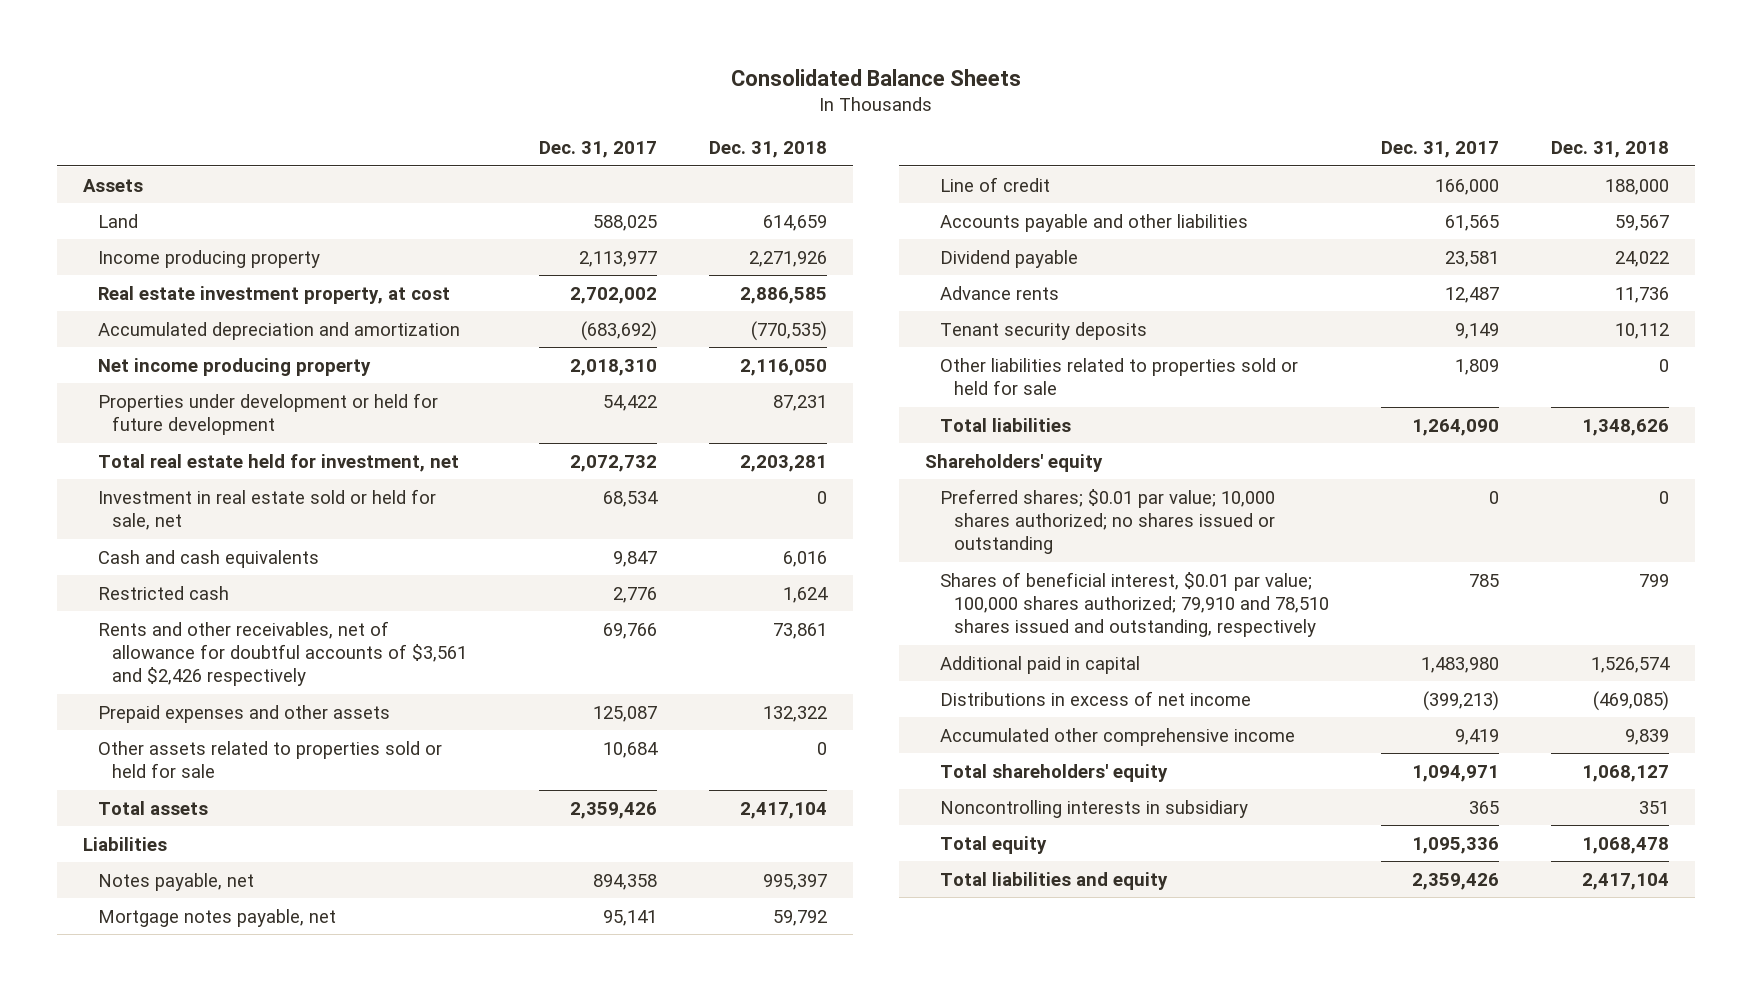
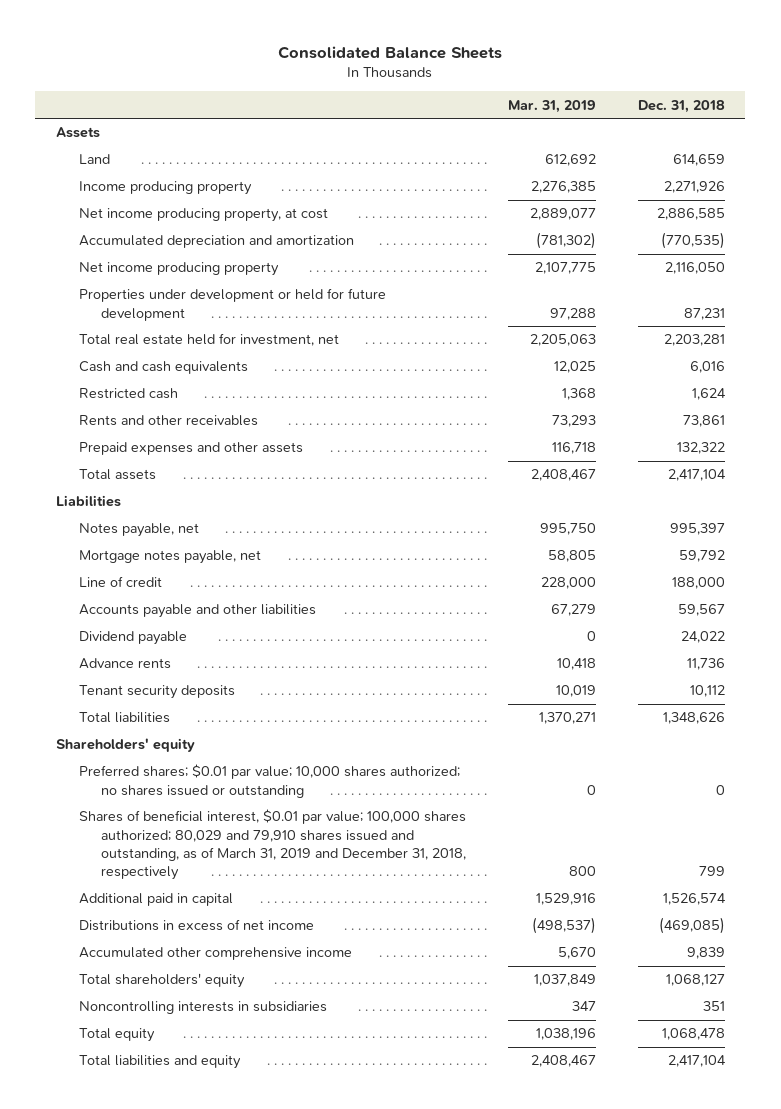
[539,141,658,159] Dec. 31, 2017 -> none
none -> [507,99,596,113] Mar. 31, 2019
[97,285,450,304] Real estate investment property, at cost -> [78,208,328,223] Net income producing property, at cost
[97,488,436,530] Investment in real estate sold or held for sale, net -> none
[97,620,468,687] Rents and other receivables, net of allowance for doubtful accounts of $3,561 and $2,426 respectively -> [78,415,258,427] Rents and other receivables
[97,740,442,778] Other assets related to properties sold or held for sale -> none
[939,357,1298,395] Other liabilities related to properties sold or held for sale -> none
[939,571,1329,638] Shares of beneficial interest, $0.01 par value; 100,000 shares authorized; 79,910 and 78,510 shares issued and outstanding, respectively -> [78,809,467,880] Shares of beneficial interest, $0.01 par value; 100,000 shares authorized; 80,029 and 79,910 shares issued and outstanding, as of March 31, 2019 and December 31, 2018, respectively
[939,799,1248,818] Noncontrolling interests in subsidiary -> [78,1001,327,1015] Noncontrolling interests in subsidiaries

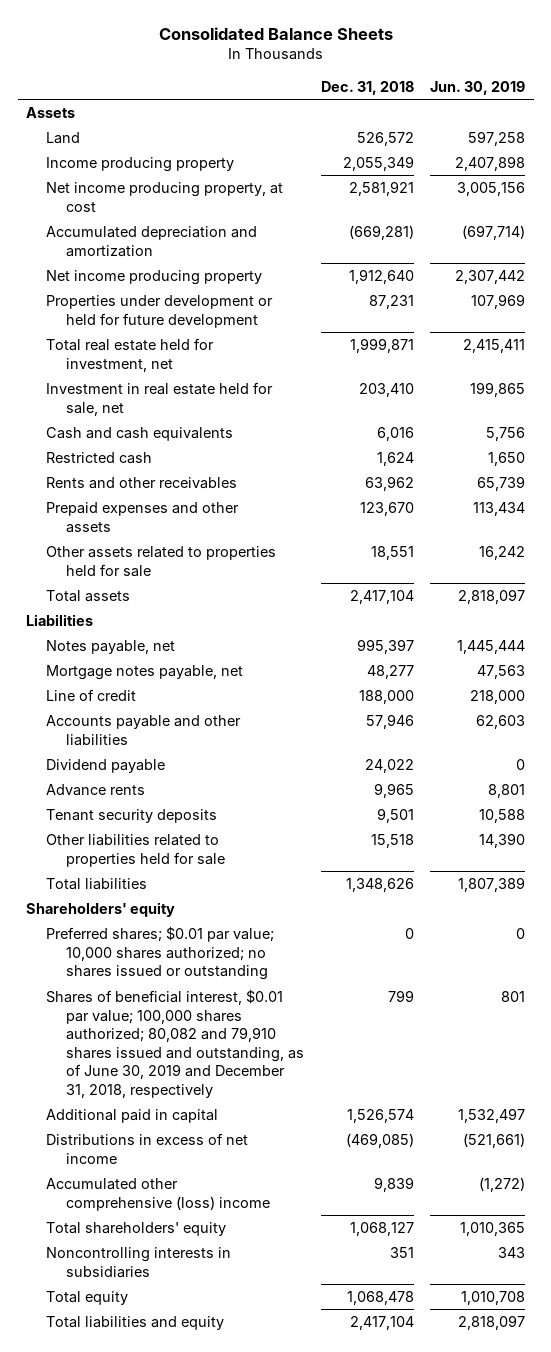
[507,99,596,113] Mar. 31, 2019 -> none
none -> [430,80,526,95] Jun. 30, 2019
[672,154,725,167] 614,659 -> [356,131,414,146] 526,572
[663,181,725,194] 2,271,926 -> [342,155,414,171] 2,055,349
[656,208,725,221] 2,886,585 -> [348,180,414,196] 2,581,921
[660,232,725,250] (770,535) -> [348,224,414,240] (669,281)
[664,262,725,275] 2,116,050 -> [348,268,414,284] 1,912,640
[663,334,725,347] 2,203,281 -> [349,337,414,353] 1,999,871
none -> [46,381,274,416] Investment in real estate held for sale, net
[682,415,725,428] 73,861 -> [364,475,414,491] 63,962
[676,442,725,455] 132,322 -> [359,501,414,516] 123,670
none -> [46,545,277,577] Other assets related to properties held for sale
[678,550,725,563] 59,792 -> [366,664,414,679] 48,277
[677,604,725,617] 59,567 -> [365,713,414,729] 57,946
[686,658,725,671] 11,736 -> [373,782,414,798] 9,965
[689,685,725,698] 10,112 -> [376,807,414,823] 9,501
none -> [46,833,226,867] Other liabilities related to properties held for sale
[78,809,467,880] Shares of beneficial interest, $0.01 par value; 100,000 shares authorized; 80,029 and 79,910 shares issued and outstanding, as of March 31, 2019 and December 31, 2018, respectively -> [46,988,305,1099] Shares of beneficial interest, $0.01 par value; 100,000 shares authorized; 80,082 and 79,910 shares issued and outstanding, as of June 30, 2019 and December 31, 2018, respectively
[78,947,352,961] Accumulated other comprehensive income -> [46,1177,271,1211] Accumulated other comprehensive (loss) income

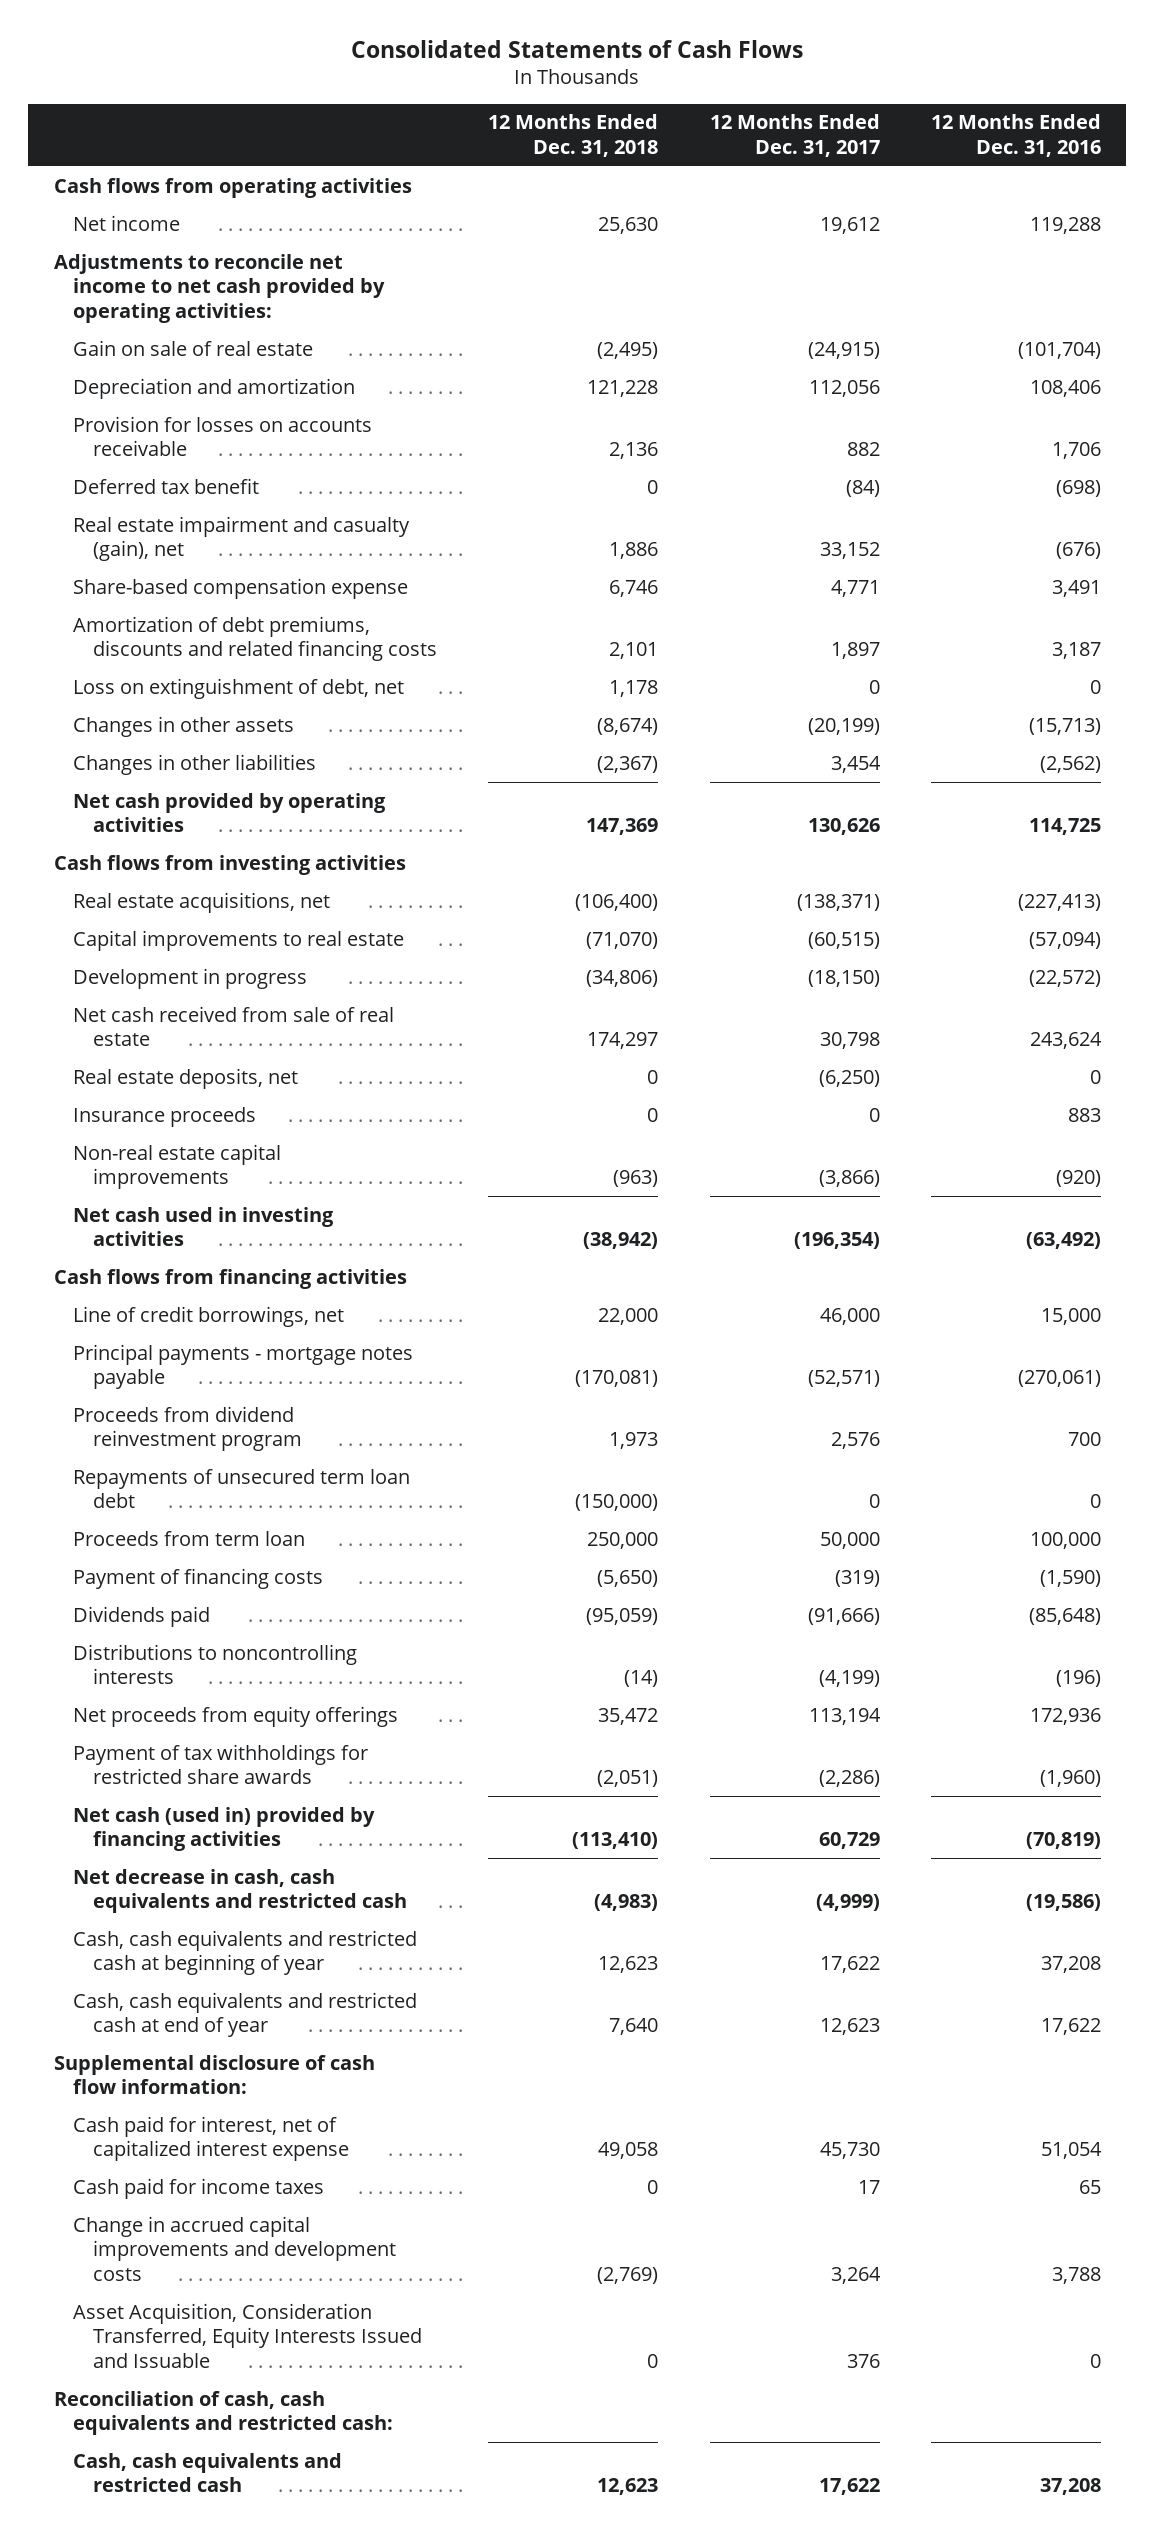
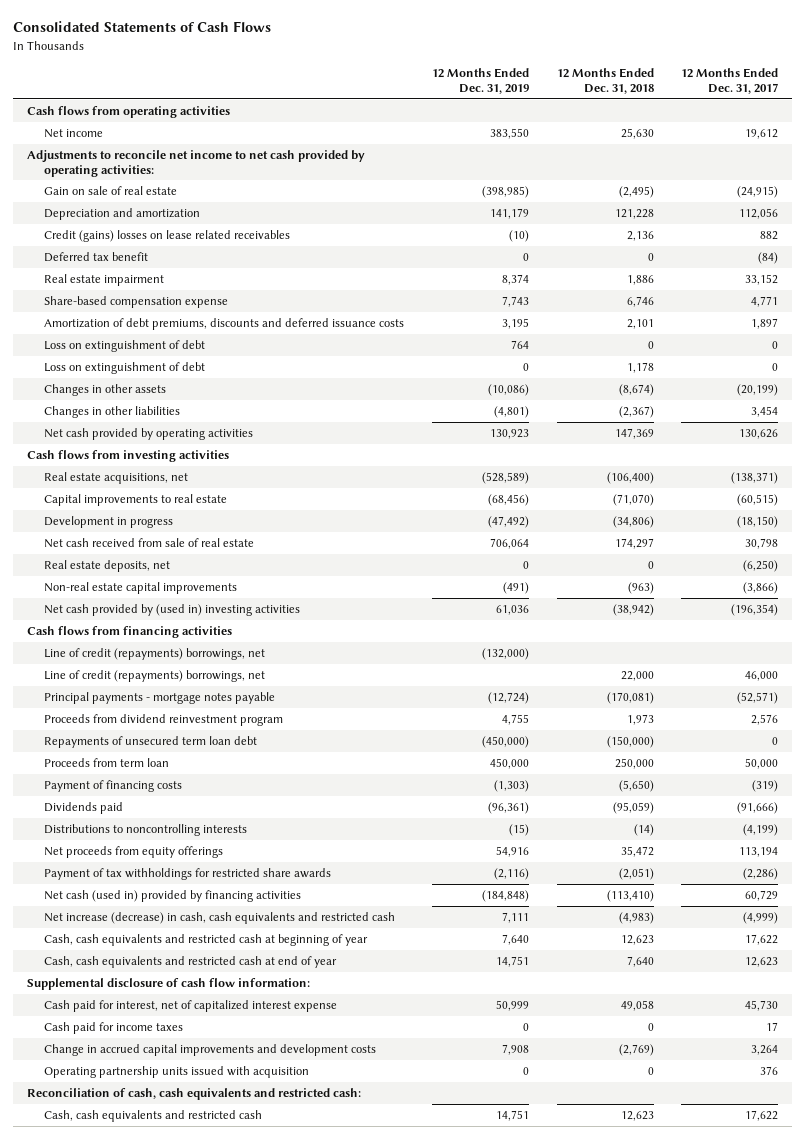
[930,114,1101,157] 12 Months Ended Dec. 31, 2016 -> none
none -> [431,68,529,94] 12 Months Ended Dec. 31, 2019
[73,415,373,457] Provision for losses on accounts receivable -> [44,230,291,243] Credit (gains) losses on lease related receivables
[73,515,411,562] Real estate impairment and casualty (gain), net -> [44,274,165,287] Real estate impairment
[73,615,438,662] Amortization of debt premiums, discounts and related financing costs -> [44,318,405,331] Amortization of debt premiums, discounts and deferred issuance costs
none -> [44,340,206,353] Loss on extinguishment of debt
[73,677,405,699] Loss on extinguishment of debt, net -> [44,362,206,375] Loss on extinguishment of debt
[73,1106,257,1127] Insurance proceeds -> none
[73,1206,335,1247] Net cash used in investing activities -> [44,604,301,617] Net cash provided by (used in) investing activities
none -> [44,648,266,661] Line of credit (repayments) borrowings, net
[73,1305,345,1327] Line of credit borrowings, net -> [44,670,266,683] Line of credit (repayments) borrowings, net
[73,1868,408,1914] Net decrease in cash, cash equivalents and restricted cash -> [44,912,396,925] Net increase (decrease) in cash, cash equivalents and restricted cash
[73,2302,423,2368] Asset Acquisition, Consideration Transferred, Equity Interests Issued and Issuable -> [44,1066,310,1079] Operating partnership units issued with acquisition

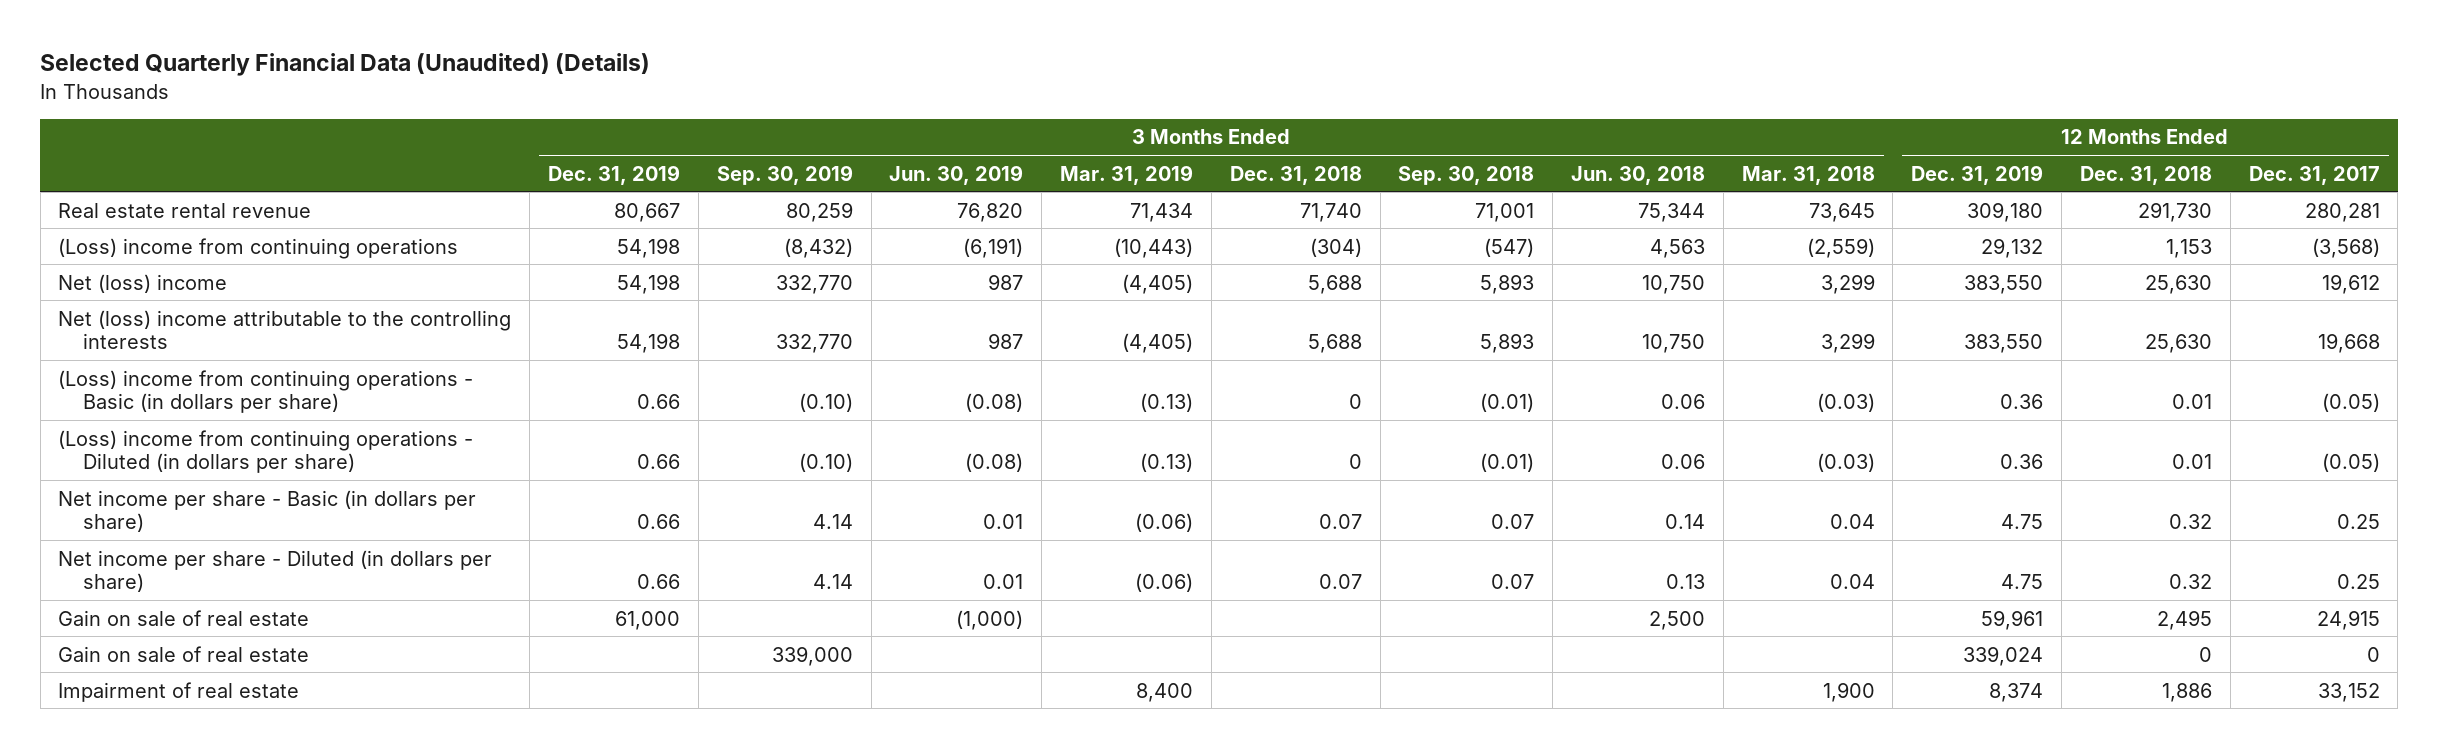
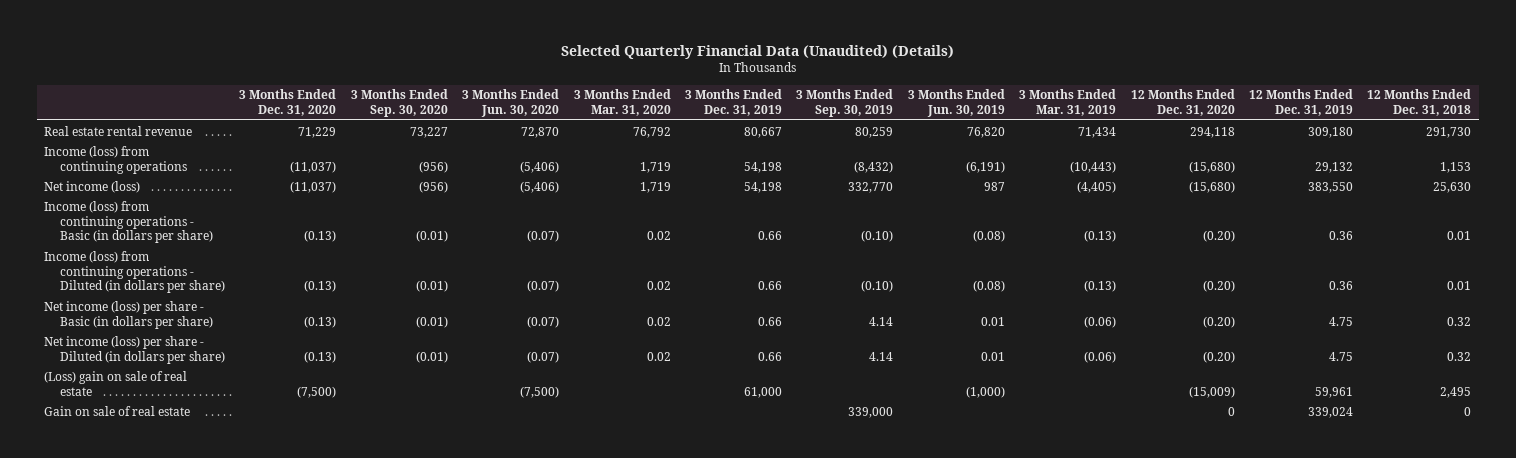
[1229,165,1362,185] Dec. 31, 2018 -> none
[1398,165,1535,185] Sep. 30, 2018 -> none
[1571,165,1706,185] Jun. 30, 2018 -> none
[1741,165,1875,185] Mar. 31, 2018 -> none
[2248,165,2380,185] Dec. 31, 2017 -> none
none -> [239,89,337,117] 3 Months Ended Dec. 31, 2020
none -> [350,89,448,118] 3 Months Ended Sep. 30, 2020
none -> [462,89,560,118] 3 Months Ended Jun. 30, 2020
none -> [573,89,671,117] 3 Months Ended Mar. 31, 2020
none -> [1130,89,1235,117] 12 Months Ended Dec. 31, 2020
[58,273,228,293] Net (loss) income -> none
[58,237,459,259] (Loss) income from continuing operations -> [44,145,187,174] Income (loss) from continuing operations
[58,309,512,349] Net (loss) income attributable to the controlling interests -> [44,180,141,193] Net income (loss)
[58,369,474,413] (Loss) income from continuing operations - Basic (in dollars per share) -> [44,200,213,244] Income (loss) from continuing operations - Basic (in dollars per share)
[58,429,474,473] (Loss) income from continuing operations - Diluted (in dollars per share) -> [44,250,225,294] Income (loss) from continuing operations - Diluted (in dollars per share)
[58,489,477,532] Net income per share - Basic (in dollars per share) -> [44,300,213,329] Net income (loss) per share - Basic (in dollars per share)
[58,549,493,592] Net income per share - Diluted (in dollars per share) -> [44,335,225,364] Net income (loss) per share - Diluted (in dollars per share)
[58,609,310,626] Gain on sale of real estate -> [44,370,188,396] (Loss) gain on sale of real estate
[58,681,300,702] Impairment of real estate -> none

